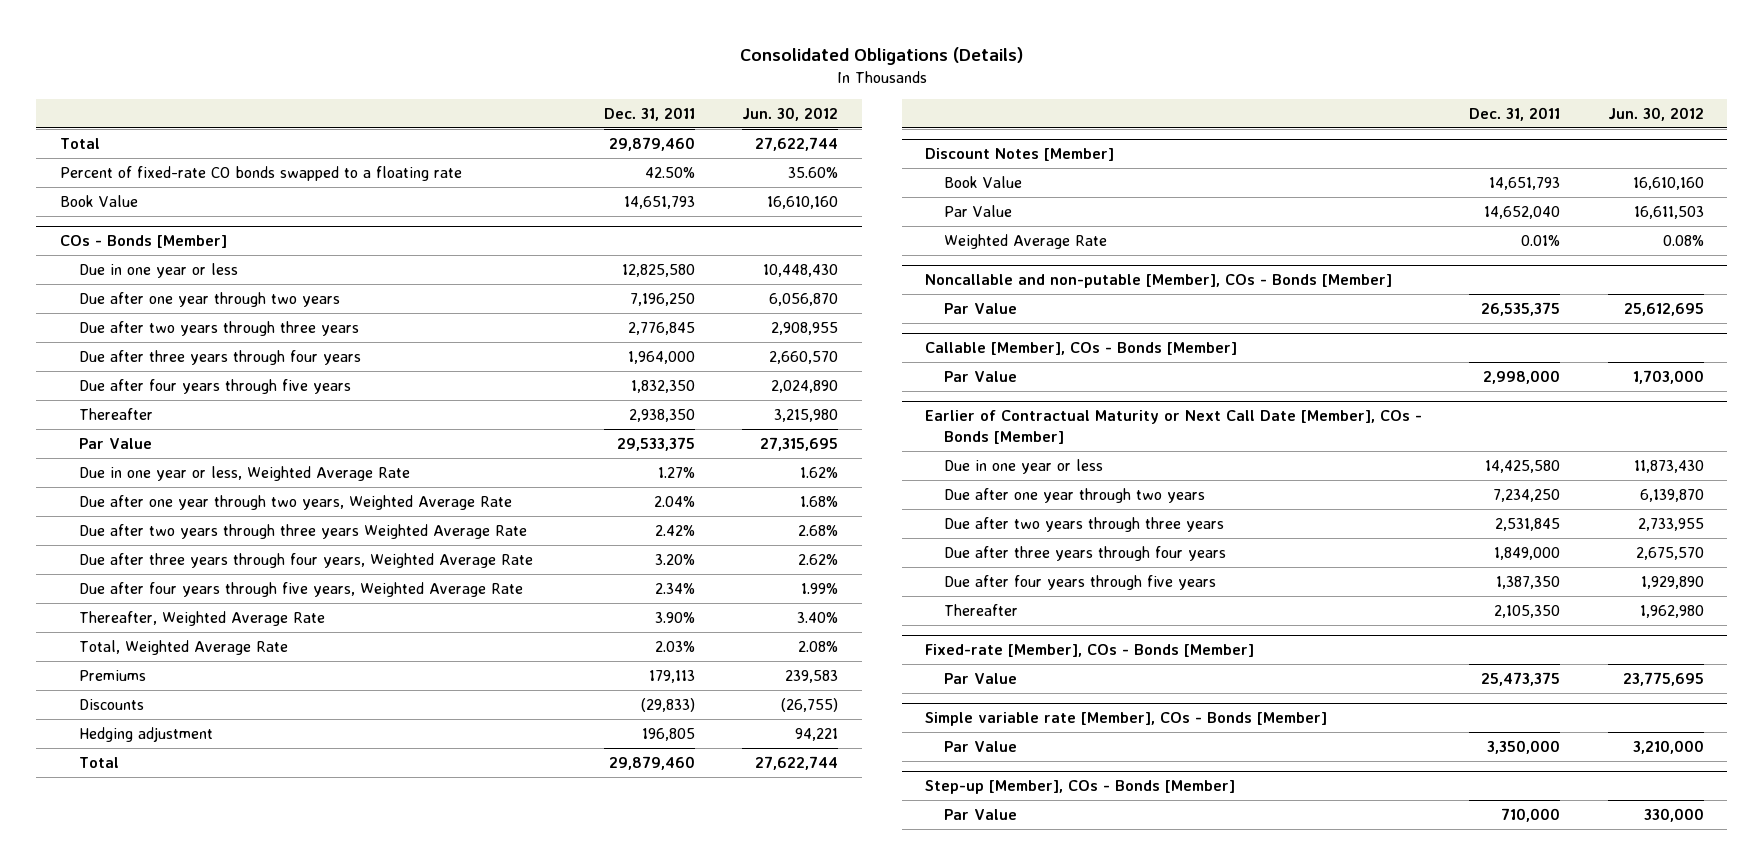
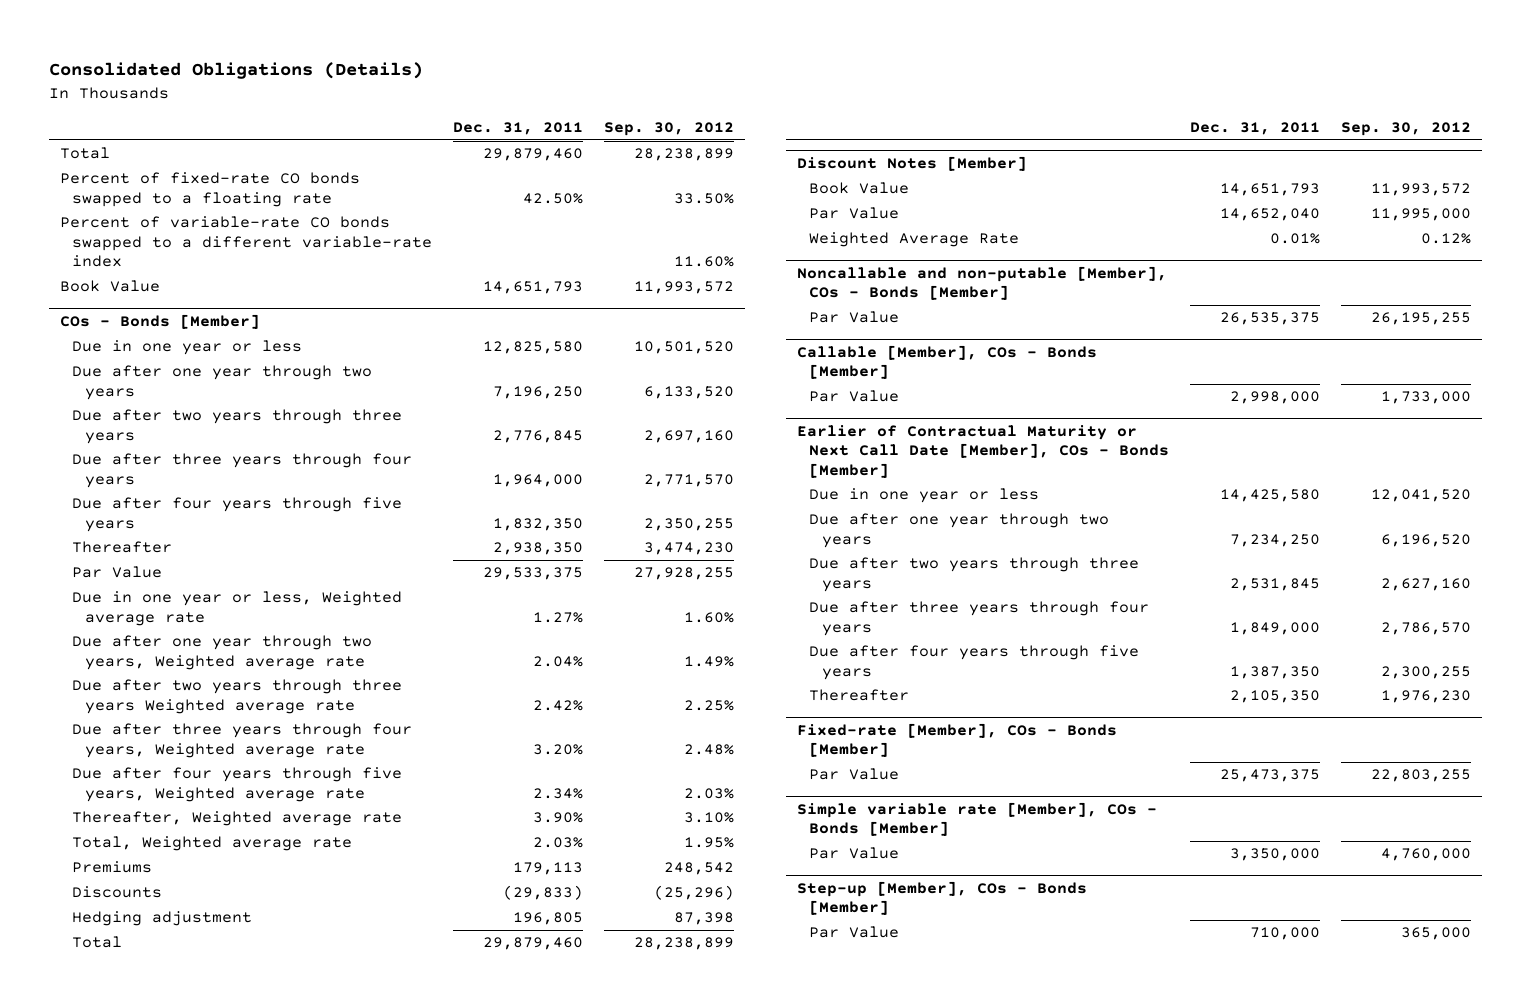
[742,106,839,121] Jun. 30, 2012 -> none
none -> [604,122,735,137] Sep. 30, 2012
none -> [59,216,433,268] Percent of variable-rate CO bonds swapped to a different variable-rate index
[78,466,410,482] Due in one year or less, Weighted Average Rate -> [72,591,403,626] Due in one year or less, Weighted average rate
[78,495,512,511] Due after one year through two years, Weighted Average Rate -> [72,635,373,670] Due after one year through two years, Weighted average rate
[78,524,527,540] Due after two years through three years Weighted Average Rate -> [72,679,403,714] Due after two years through three years Weighted average rate
[78,553,533,569] Due after three years through four years, Weighted Average Rate -> [72,723,413,758] Due after three years through four years, Weighted average rate
[78,582,523,598] Due after four years through five years, Weighted Average Rate -> [72,767,403,802] Due after four years through five years, Weighted average rate
[78,611,325,627] Thereafter, Weighted Average Rate -> [72,811,403,827] Thereafter, Weighted average rate
[78,640,288,656] Total, Weighted Average Rate -> [72,836,353,852] Total, Weighted average rate

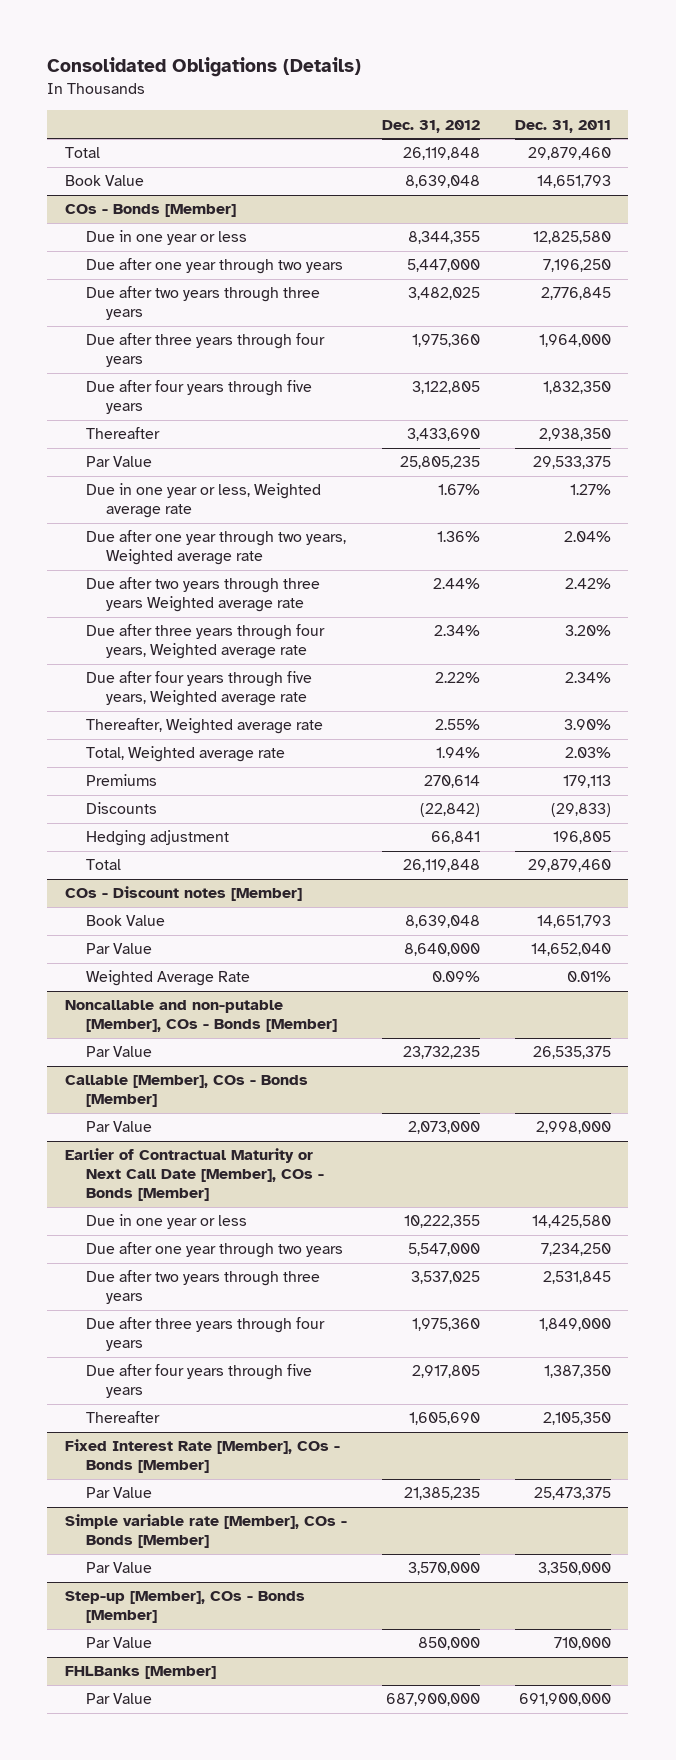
[604,122,735,137] Sep. 30, 2012 -> none
none -> [381,119,480,133] Dec. 31, 2012
[59,172,360,207] Percent of fixed-rate CO bonds swapped to a floating rate -> none
[59,216,433,268] Percent of variable-rate CO bonds swapped to a different variable-rate index -> none
[796,156,1027,172] Discount Notes [Member] -> [64,886,302,902] COs - Discount notes [Member]
[796,723,1117,758] Fixed-rate [Member], COs - Bonds [Member] -> [64,1439,340,1474] Fixed Interest Rate [Member], COs - Bonds [Member]
none -> [64,1666,216,1680] FHLBanks [Member]
none -> [85,1693,152,1705] Par Value

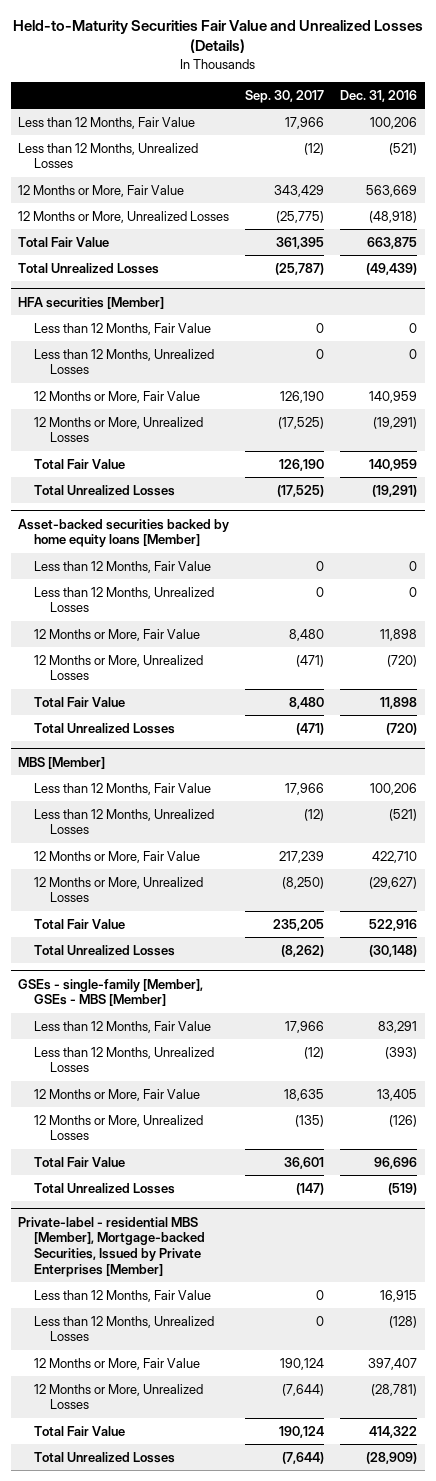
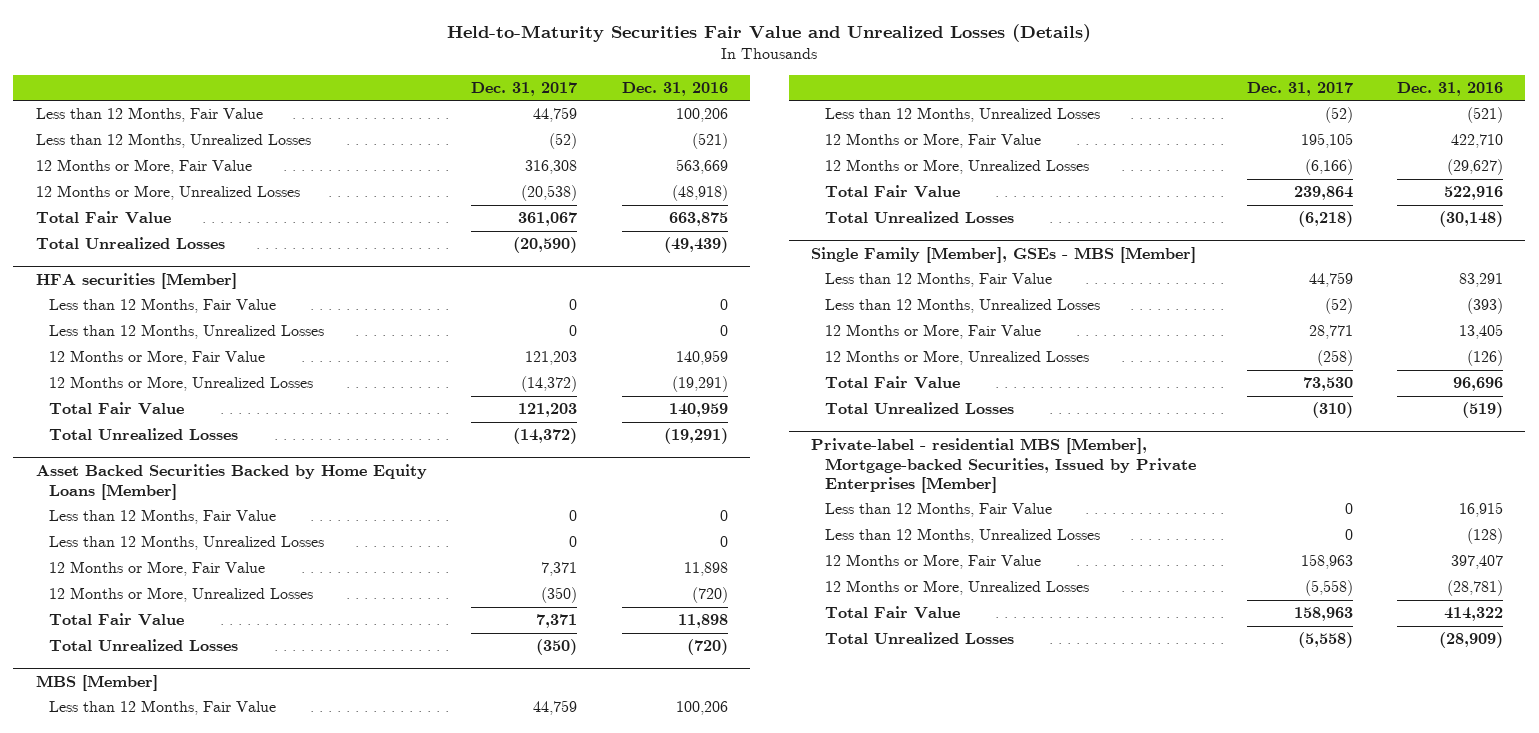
[245,89,325,103] Sep. 30, 2017 -> none
none -> [471,81,578,96] Dec. 31, 2017
[18,518,230,548] Asset-backed securities backed by home equity loans [Member] -> [35,464,427,500] Asset Backed Securities Backed by Home Equity Loans [Member]
[18,978,204,1007] GSEs - single-family [Member], GSEs - MBS [Member] -> [811,247,1197,264] Single Family [Member], GSEs - MBS [Member]

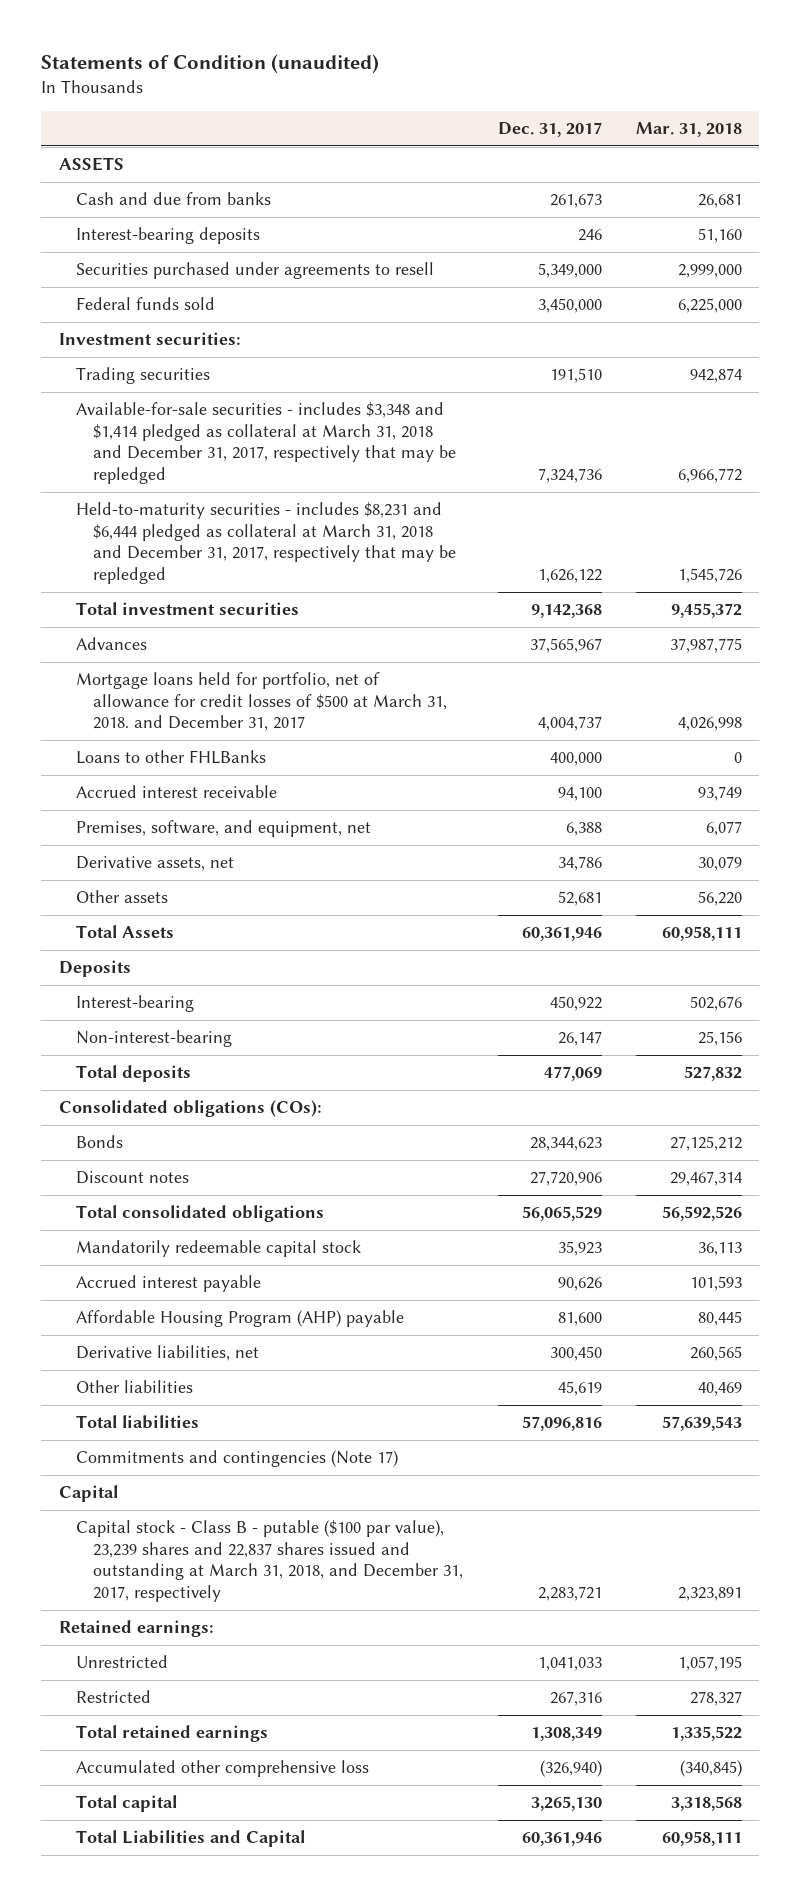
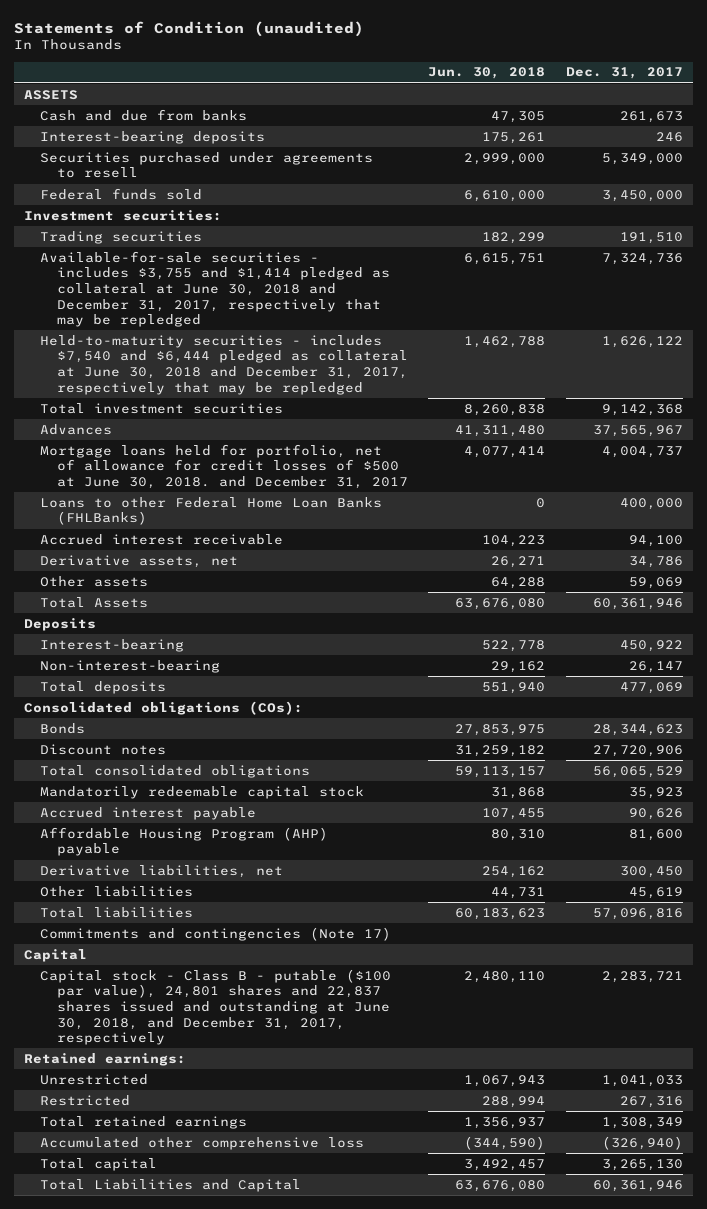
[636,122,743,138] Mar. 31, 2018 -> none
none -> [428,67,546,80] Jun. 30, 2018
[76,402,457,484] Available-for-sale securities - includes $3,348 and $1,414 pledged as collateral at March 31, 2018 and December 31, 2017, respectively that may be repledged -> [40,250,391,328] Available-for-sale securities - includes $3,755 and $1,414 pledged as collateral at June 30, 2018 and December 31, 2017, respectively that may be repledged
[76,502,457,584] Held-to-maturity securities - includes $8,231 and $6,444 pledged as collateral at March 31, 2018 and December 31, 2017, respectively that may be repledged -> [40,334,409,395] Held-to-maturity securities - includes $7,540 and $6,444 pledged as collateral at June 30, 2018 and December 31, 2017, respectively that may be repledged
[76,672,448,732] Mortgage loans held for portfolio, net of allowance for credit losses of $500 at March 31, 2018. and December 31, 2017 -> [40,443,409,489] Mortgage loans held for portfolio, net of allowance for credit losses of $500 at June 30, 2018. and December 31, 2017
[76,750,267,765] Loans to other FHLBanks -> [40,496,383,526] Loans to other Federal Home Loan Banks (FHLBanks)
[76,820,372,838] Premises, software, and equipment, net -> none
[557,891,602,907] 52,681 -> [628,576,683,589] 59,069
[76,1520,464,1602] Capital stock - Class B - putable ($100 par value), 23,239 shares and 22,837 shares issued and outstanding at March 31, 2018, and December 31, 2017, respectively -> [40,968,392,1046] Capital stock - Class B - putable ($100 par value), 24,801 shares and 22,837 shares issued and outstanding at June 30, 2018, and December 31, 2017, respectively

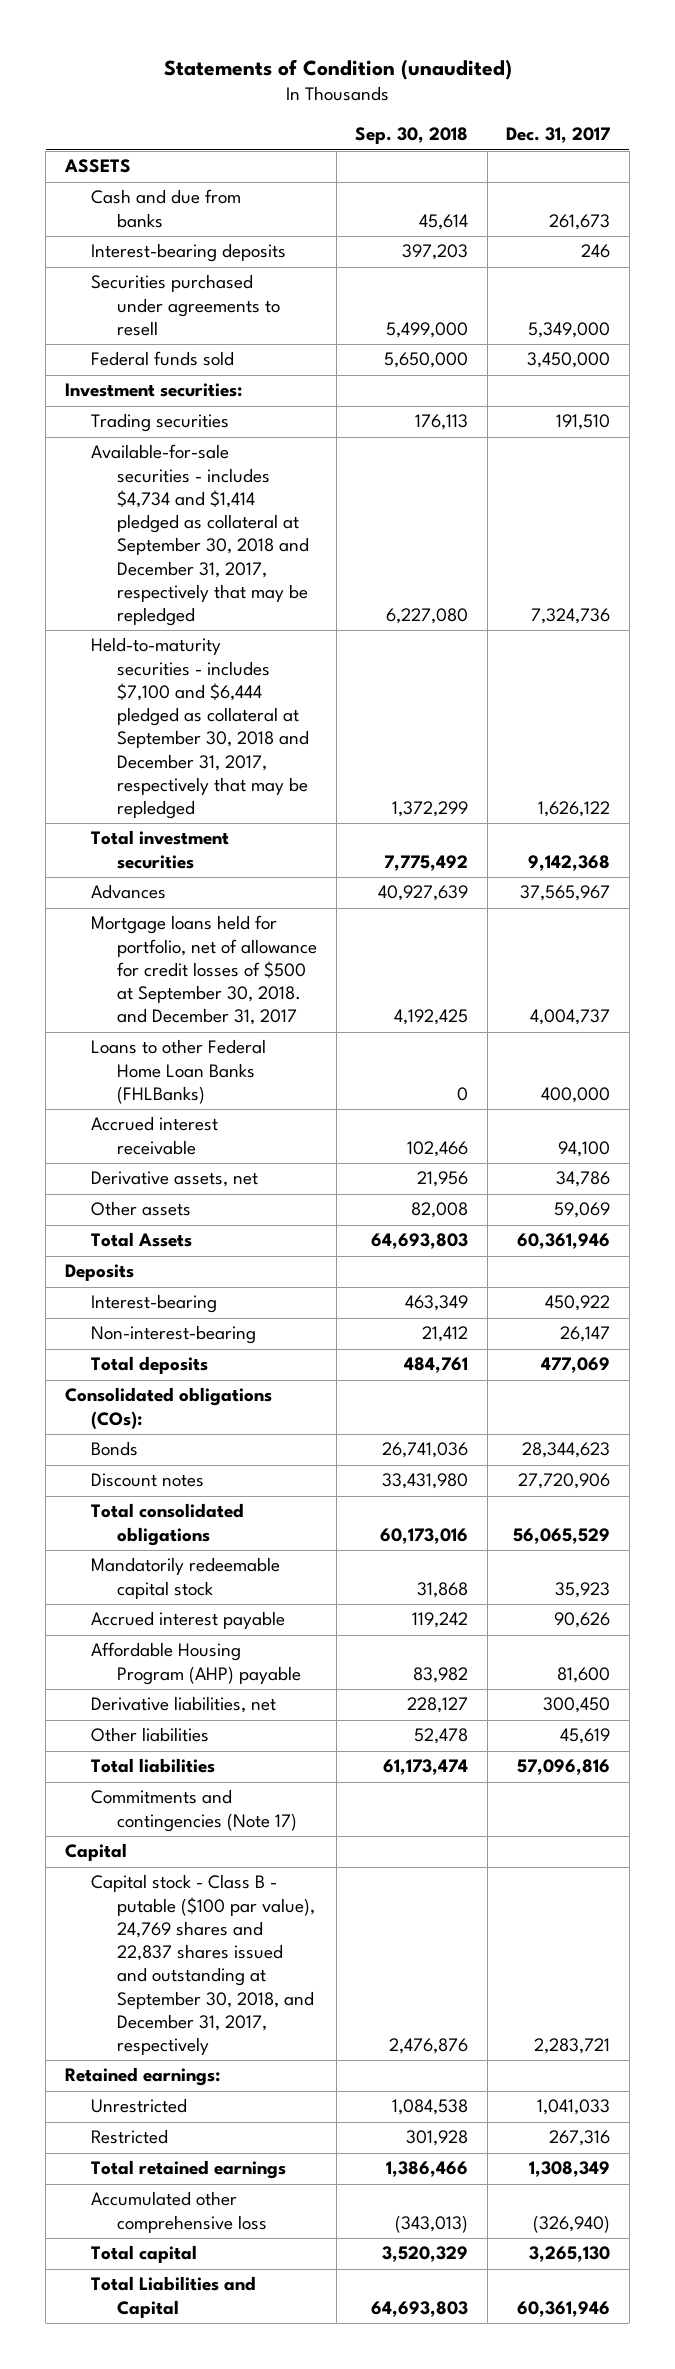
[428,67,546,80] Jun. 30, 2018 -> none
none -> [355,127,469,145] Sep. 30, 2018
[40,250,391,328] Available-for-sale securities - includes $3,755 and $1,414 pledged as collateral at June 30, 2018 and December 31, 2017, respectively that may be repledged -> [91,444,310,627] Available-for-sale securities - includes $4,734 and $1,414 pledged as collateral at September 30, 2018 and December 31, 2017, respectively that may be repledged
[40,334,409,395] Held-to-maturity securities - includes $7,540 and $6,444 pledged as collateral at June 30, 2018 and December 31, 2017, respectively that may be repledged -> [91,637,310,820] Held-to-maturity securities - includes $7,100 and $6,444 pledged as collateral at September 30, 2018 and December 31, 2017, respectively that may be repledged
[40,443,409,489] Mortgage loans held for portfolio, net of allowance for credit losses of $500 at June 30, 2018. and December 31, 2017 -> [91,915,318,1026] Mortgage loans held for portfolio, net of allowance for credit losses of $500 at September 30, 2018. and December 31, 2017
[40,968,392,1046] Capital stock - Class B - putable ($100 par value), 24,801 shares and 22,837 shares issued and outstanding at June 30, 2018, and December 31, 2017, respectively -> [91,1874,316,2056] Capital stock - Class B - putable ($100 par value), 24,769 shares and 22,837 shares issued and outstanding at September 30, 2018, and December 31, 2017, respectively

